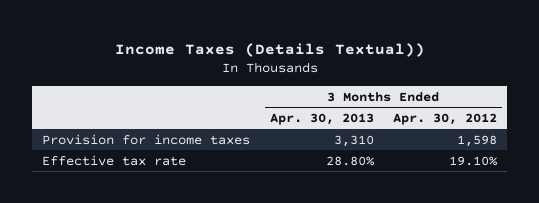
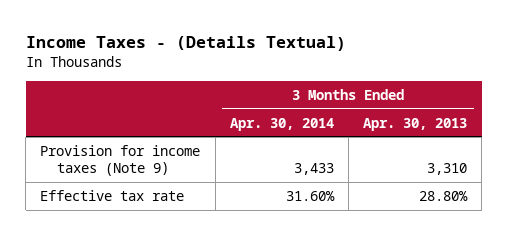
[114,42,425,57] Income Taxes (Details Textual)) -> [25,35,346,51] Income Taxes - (Details Textual)
[393,112,498,125] Apr. 30, 2012 -> none
none -> [229,117,334,131] Apr. 30, 2014
[41,133,250,145] Provision for income taxes -> [40,144,201,176] Provision for income taxes (Note 9)

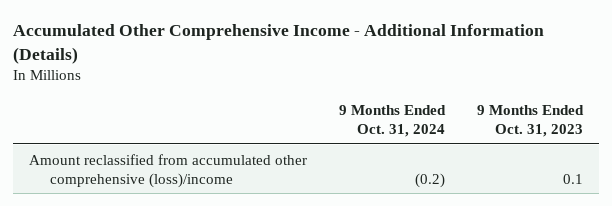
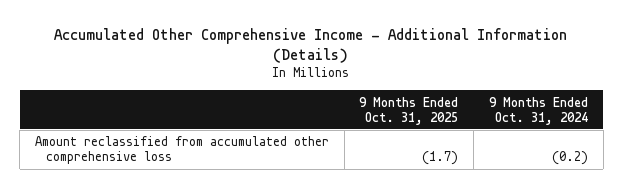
[477,105,585,138] 9 Months Ended Oct. 31, 2023 -> none
none -> [359,96,459,125] 9 Months Ended Oct. 31, 2025
[28,153,307,188] Amount reclassified from accumulated other comprehensive (loss)/income -> [34,136,329,165] Amount reclassified from accumulated other comprehensive loss

